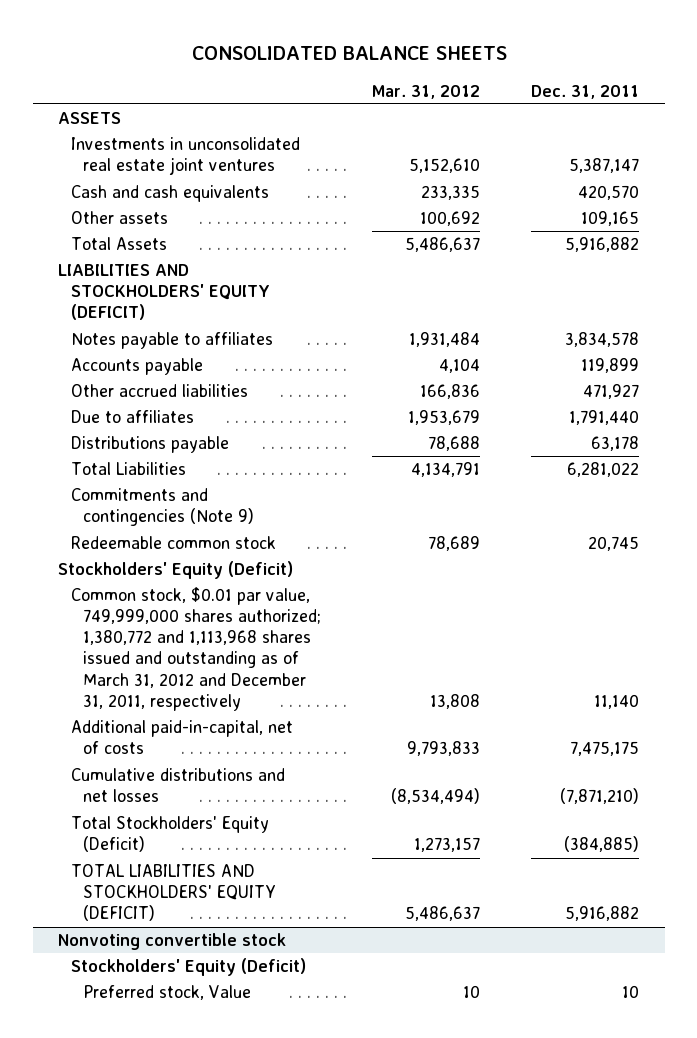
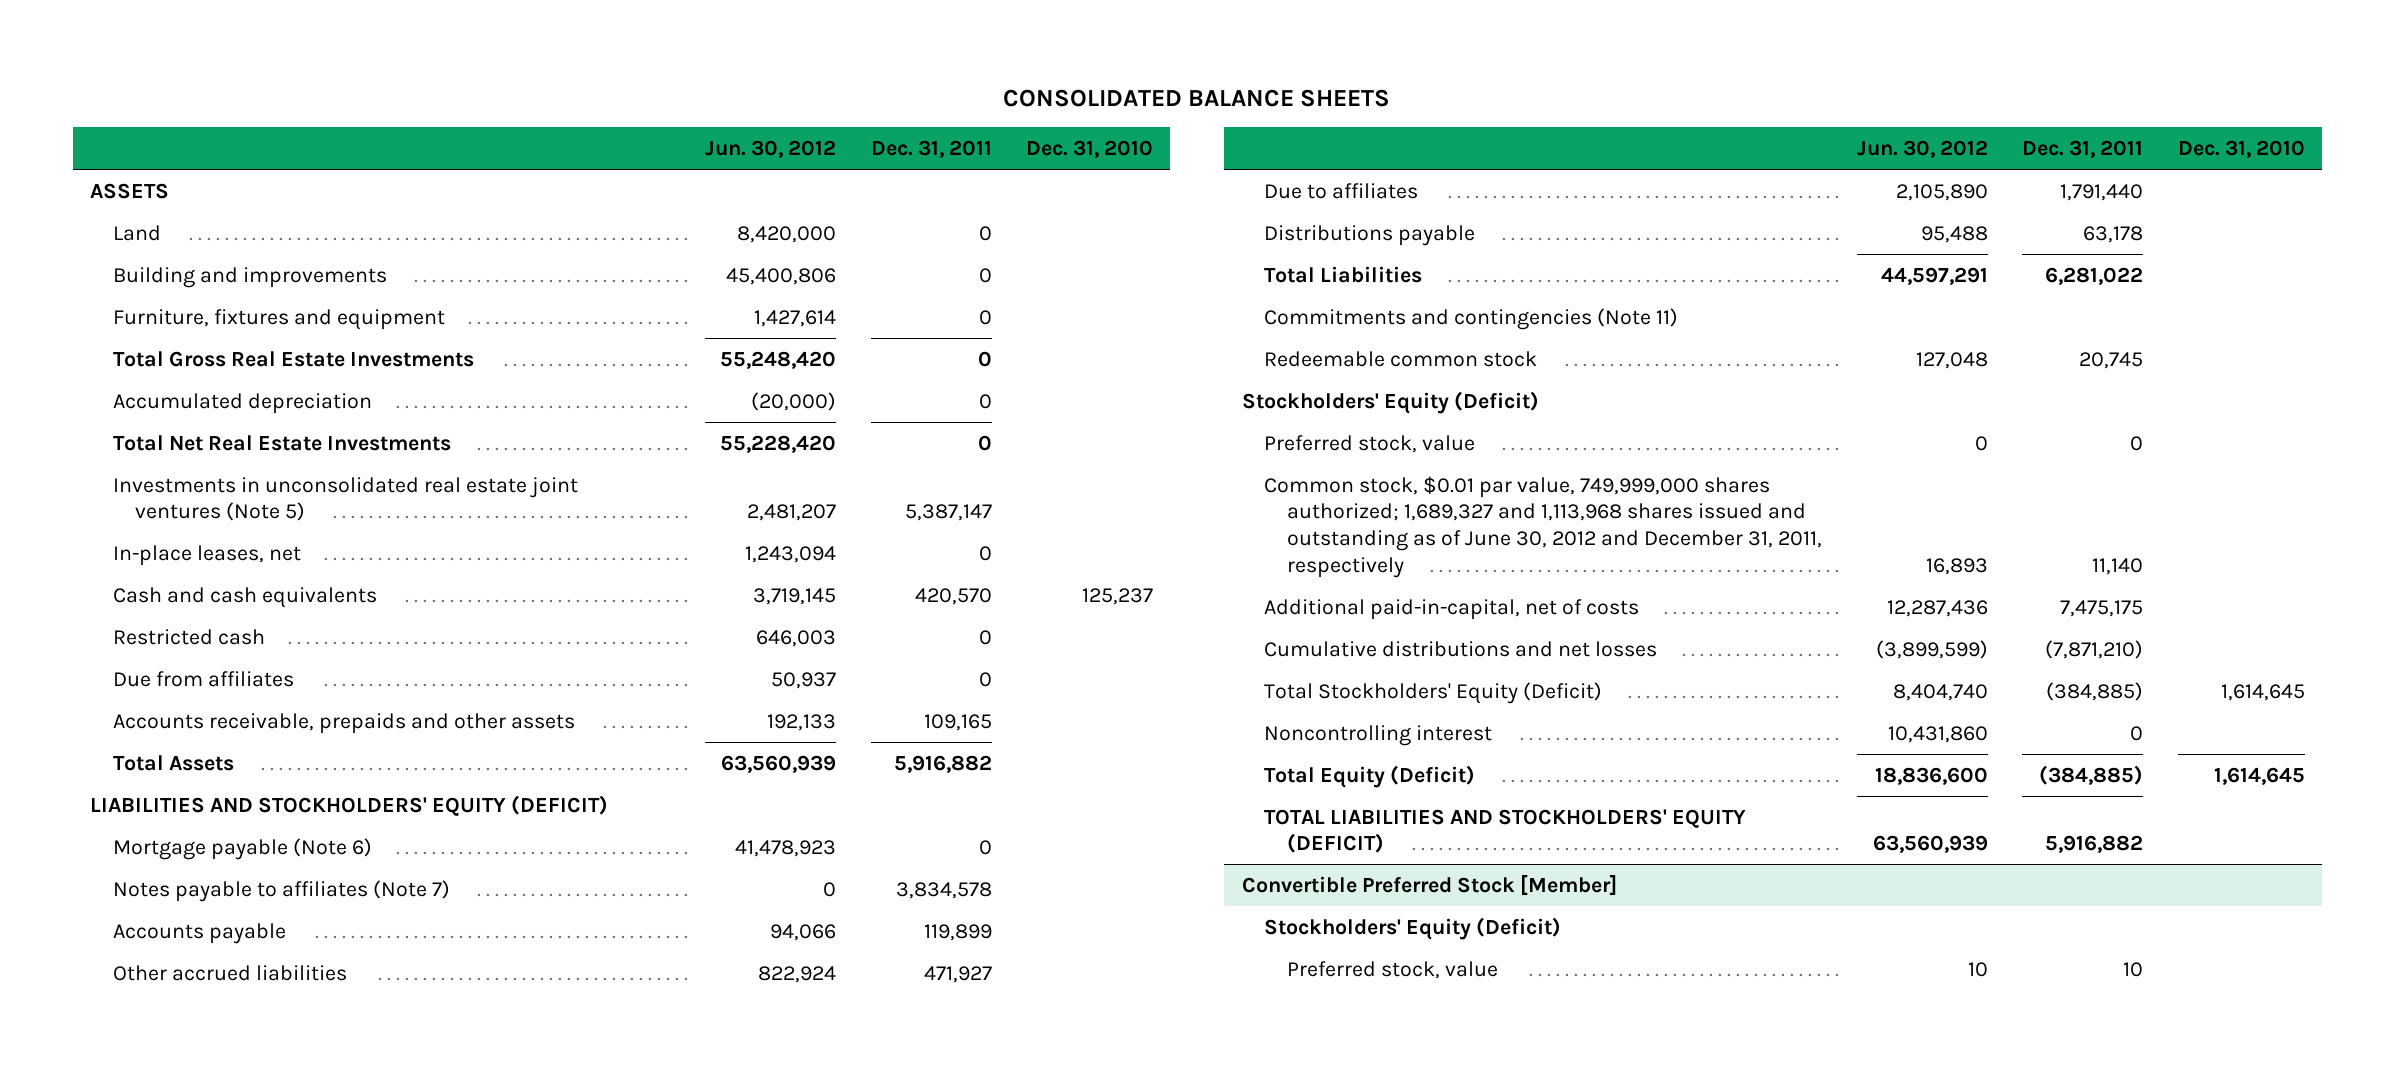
[372,84,481,99] Mar. 31, 2012 -> none
none -> [704,140,836,159] Jun. 30, 2012
none -> [1026,140,1154,159] Dec. 31, 2010
none -> [112,224,161,241] Land
none -> [112,266,387,288] Building and improvements
none -> [112,308,445,330] Furniture, fixtures and equipment
none -> [112,350,474,367] Total Gross Real Estate Investments
none -> [112,392,372,414] Accumulated depreciation
none -> [112,434,451,451] Total Net Real Estate Investments
[70,137,300,176] Investments in unconsolidated real estate joint ventures -> [112,476,578,522] Investments in unconsolidated real estate joint ventures (Note 5)
none -> [112,544,301,566] In-place leases, net
none -> [112,628,265,645] Restricted cash
none -> [112,670,294,687] Due from affiliates
[70,211,168,225] Other assets -> [112,712,575,734] Accounts receivable, prepaids and other assets
none -> [112,837,372,860] Mortgage payable (Note 6)
[70,332,273,350] Notes payable to affiliates -> [112,879,450,902] Notes payable to affiliates (Note 7)
[70,488,255,527] Commitments and contingencies (Note 9) -> [1264,307,1679,330] Commitments and contingencies (Note 11)
none -> [1264,434,1476,453] Preferred stock, value
[70,587,322,711] Common stock, $0.01 par value, 749,999,000 shares authorized; 1,380,772 and 1,113,968 shares issued and outstanding as of March 31, 2012 and December 31, 2011, respectively -> [1264,475,1822,578] Common stock, $0.01 par value, 749,999,000 shares authorized; 1,689,327 and 1,113,968 shares issued and outstanding as of June 30, 2012 and December 31, 2011, respectively
none -> [1264,724,1493,746] Noncontrolling interest
none -> [1264,764,1476,788] Total Equity (Deficit)
[58,933,287,951] Nonvoting convertible stock -> none
none -> [1241,874,1617,896] Convertible Preferred Stock [Member]
[83,985,252,1001] Preferred stock, Value -> [1286,960,1498,979] Preferred stock, value

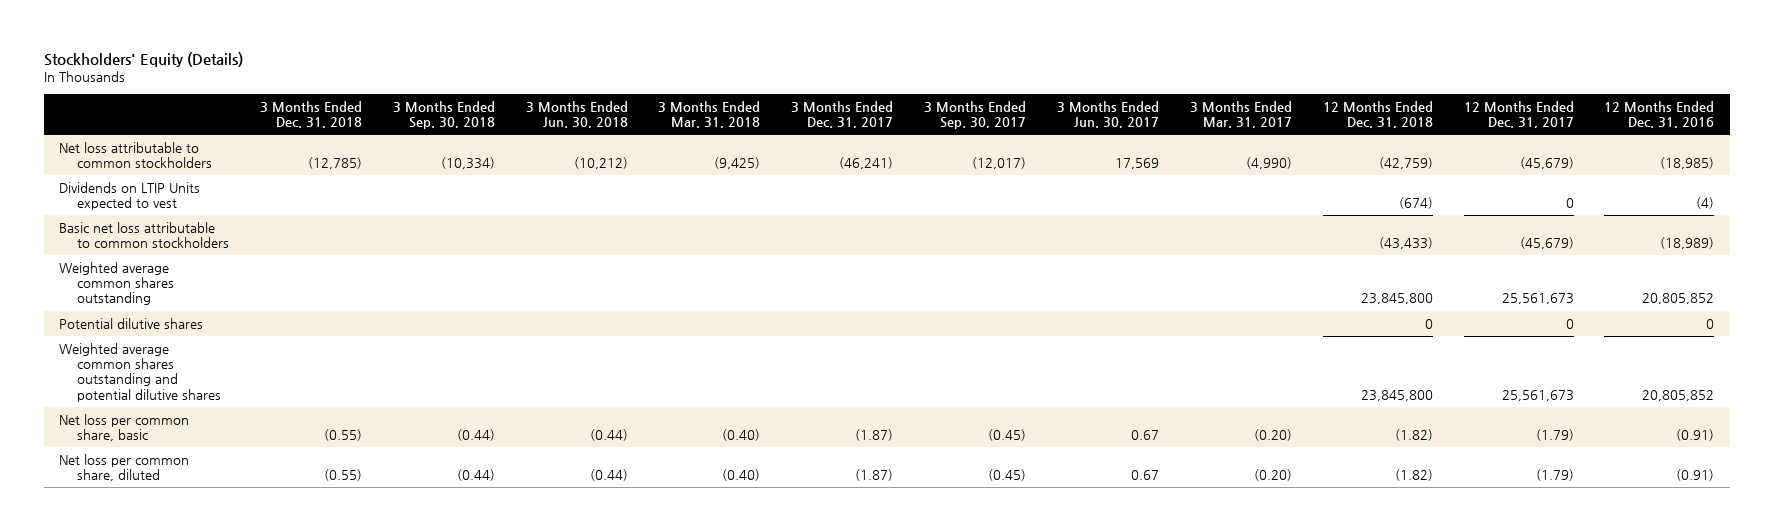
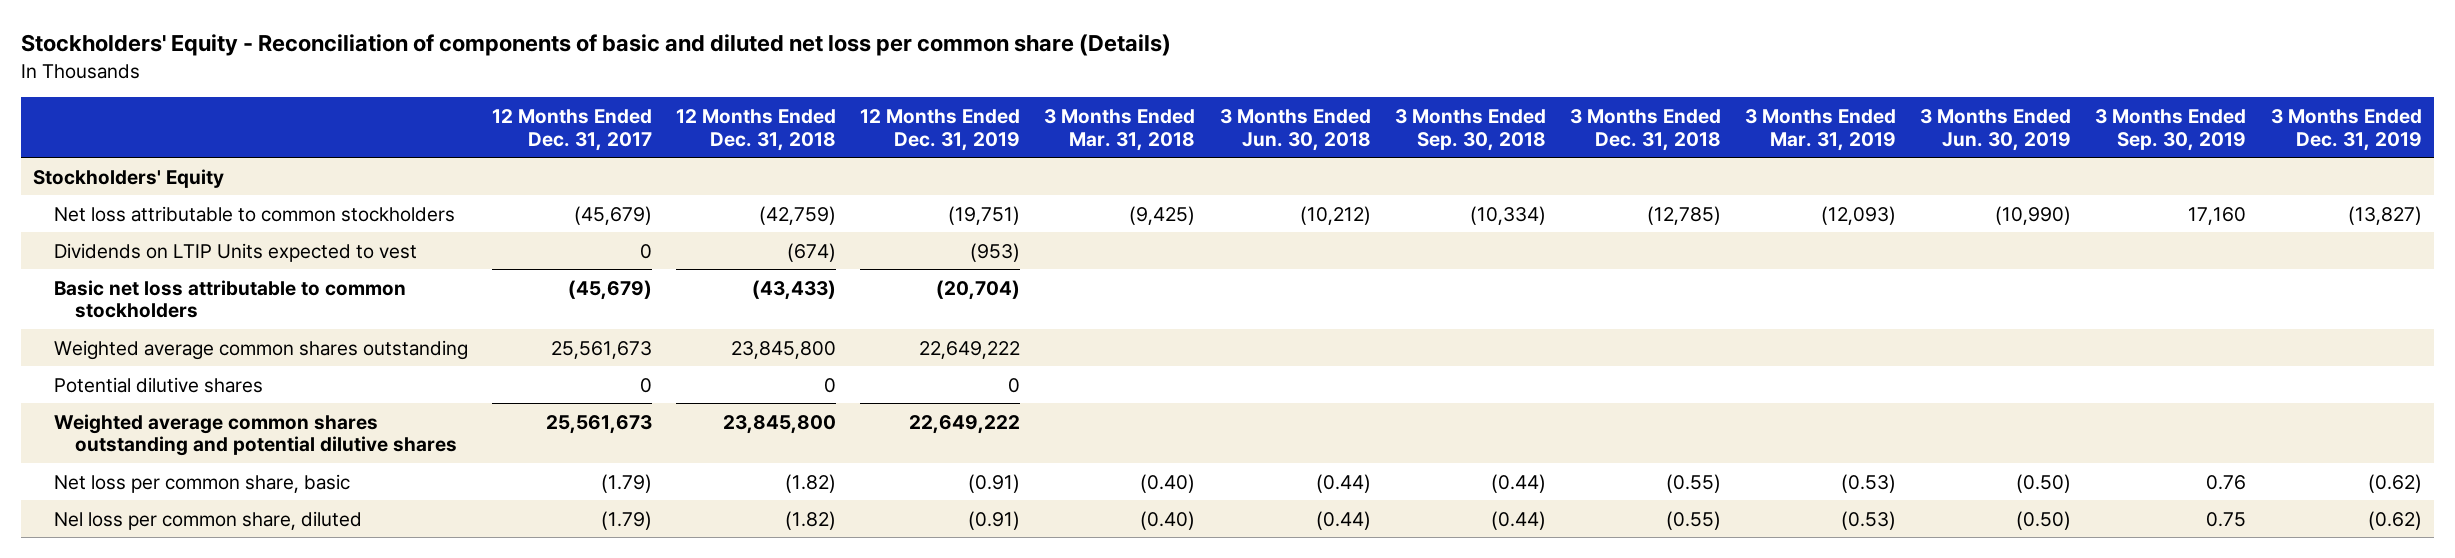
[43,51,243,67] Stockholders' Equity (Details) -> [21,34,1172,57] Stockholders' Equity - Reconciliation of components of basic and diluted net loss per common share (Details)
[791,100,894,129] 3 Months Ended Dec. 31, 2017 -> none
[924,100,1027,130] 3 Months Ended Sep. 30, 2017 -> none
[1056,100,1159,129] 3 Months Ended Jun. 30, 2017 -> none
[1189,100,1292,129] 3 Months Ended Mar. 31, 2017 -> none
[1604,100,1715,129] 12 Months Ended Dec. 31, 2016 -> none
none -> [860,108,1021,151] 12 Months Ended Dec. 31, 2019
none -> [1745,108,1897,151] 3 Months Ended Mar. 31, 2019
none -> [1920,108,2072,151] 3 Months Ended Jun. 30, 2019
none -> [2095,108,2247,151] 3 Months Ended Sep. 30, 2019
none -> [2270,108,2422,151] 3 Months Ended Dec. 31, 2019
none -> [33,168,225,188] Stockholders' Equity
[59,454,190,482] Net loss per common share, diluted -> [53,510,362,530] Nel loss per common share, diluted

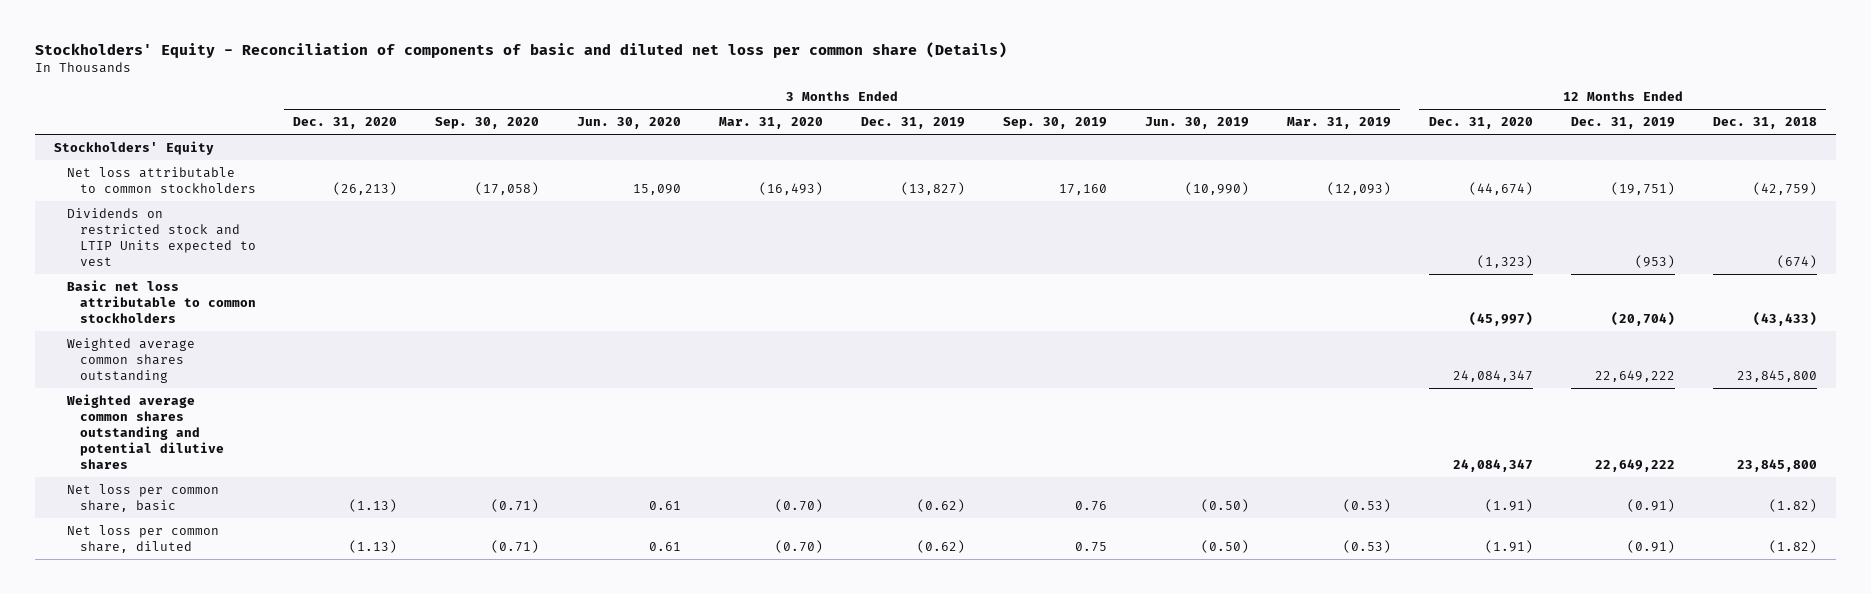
[491,108,652,151] 12 Months Ended Dec. 31, 2017 -> none
[1044,108,1196,151] 3 Months Ended Mar. 31, 2018 -> none
[1219,108,1371,151] 3 Months Ended Jun. 30, 2018 -> none
[1394,108,1546,151] 3 Months Ended Sep. 30, 2018 -> none
[1569,108,1721,151] 3 Months Ended Dec. 31, 2018 -> none
none -> [293,117,398,130] Dec. 31, 2020
none -> [435,117,540,130] Sep. 30, 2020
none -> [577,117,682,130] Jun. 30, 2020
none -> [719,117,824,130] Mar. 31, 2020
none -> [1428,117,1533,130] Dec. 31, 2020
[53,242,417,262] Dividends on LTIP Units expected to vest -> [66,207,256,267] Dividends on restricted stock and LTIP Units expected to vest
[53,376,263,393] Potential dilutive shares -> none
[53,510,362,530] Nel loss per common share, diluted -> [66,524,219,554] Net loss per common share, diluted

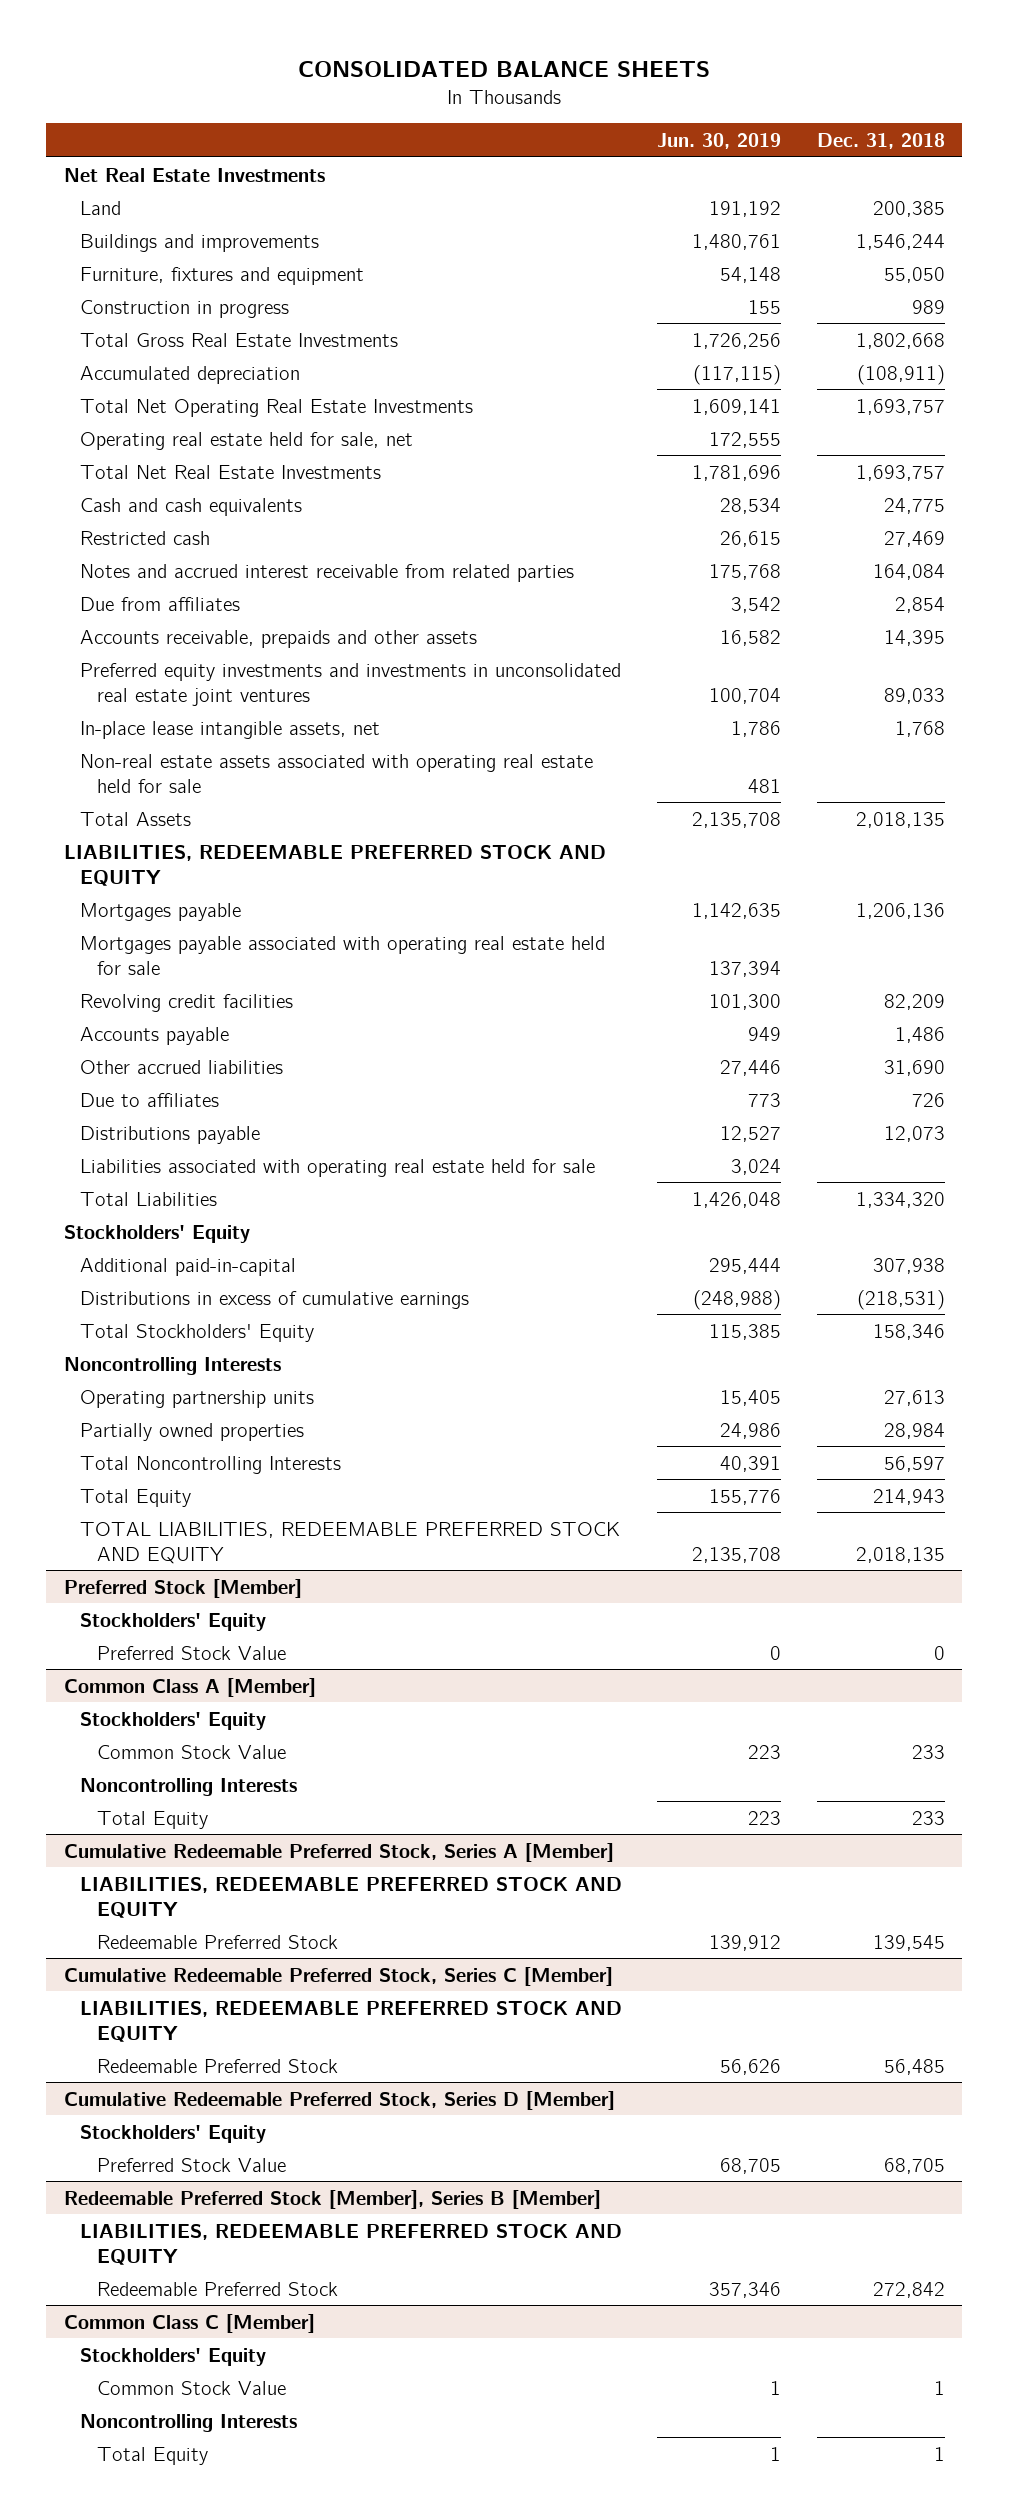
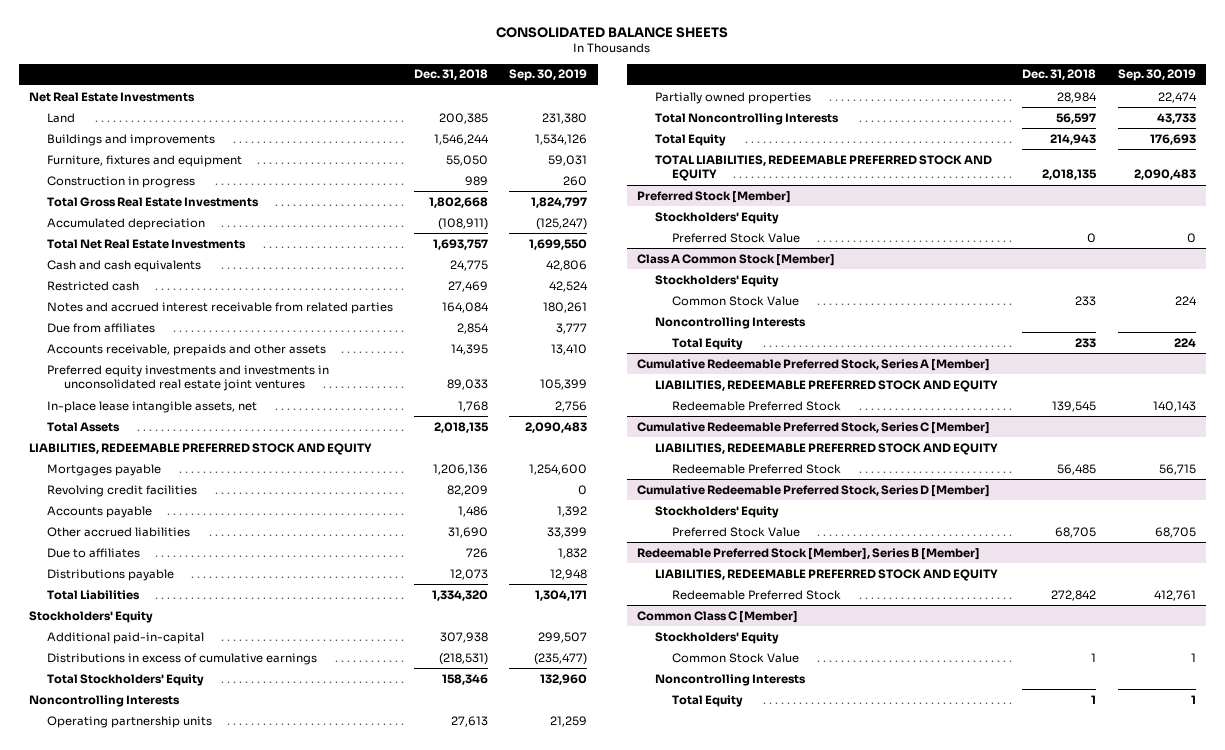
[657,132,782,149] Jun. 30, 2019 -> none
none -> [509,69,588,82] Sep. 30, 2019
[80,398,474,417] Total Net Operating Real Estate Investments -> none
[80,431,414,450] Operating real estate held for sale, net -> none
[80,753,594,793] Non-real estate assets associated with operating real estate held for sale -> none
[80,935,606,975] Mortgages payable associated with operating real estate held for sale -> none
[80,1158,596,1177] Liabilities associated with operating real estate held for sale -> none
[63,1677,316,1697] Common Class A [Member] -> [637,253,836,266] Class A Common Stock [Member]

